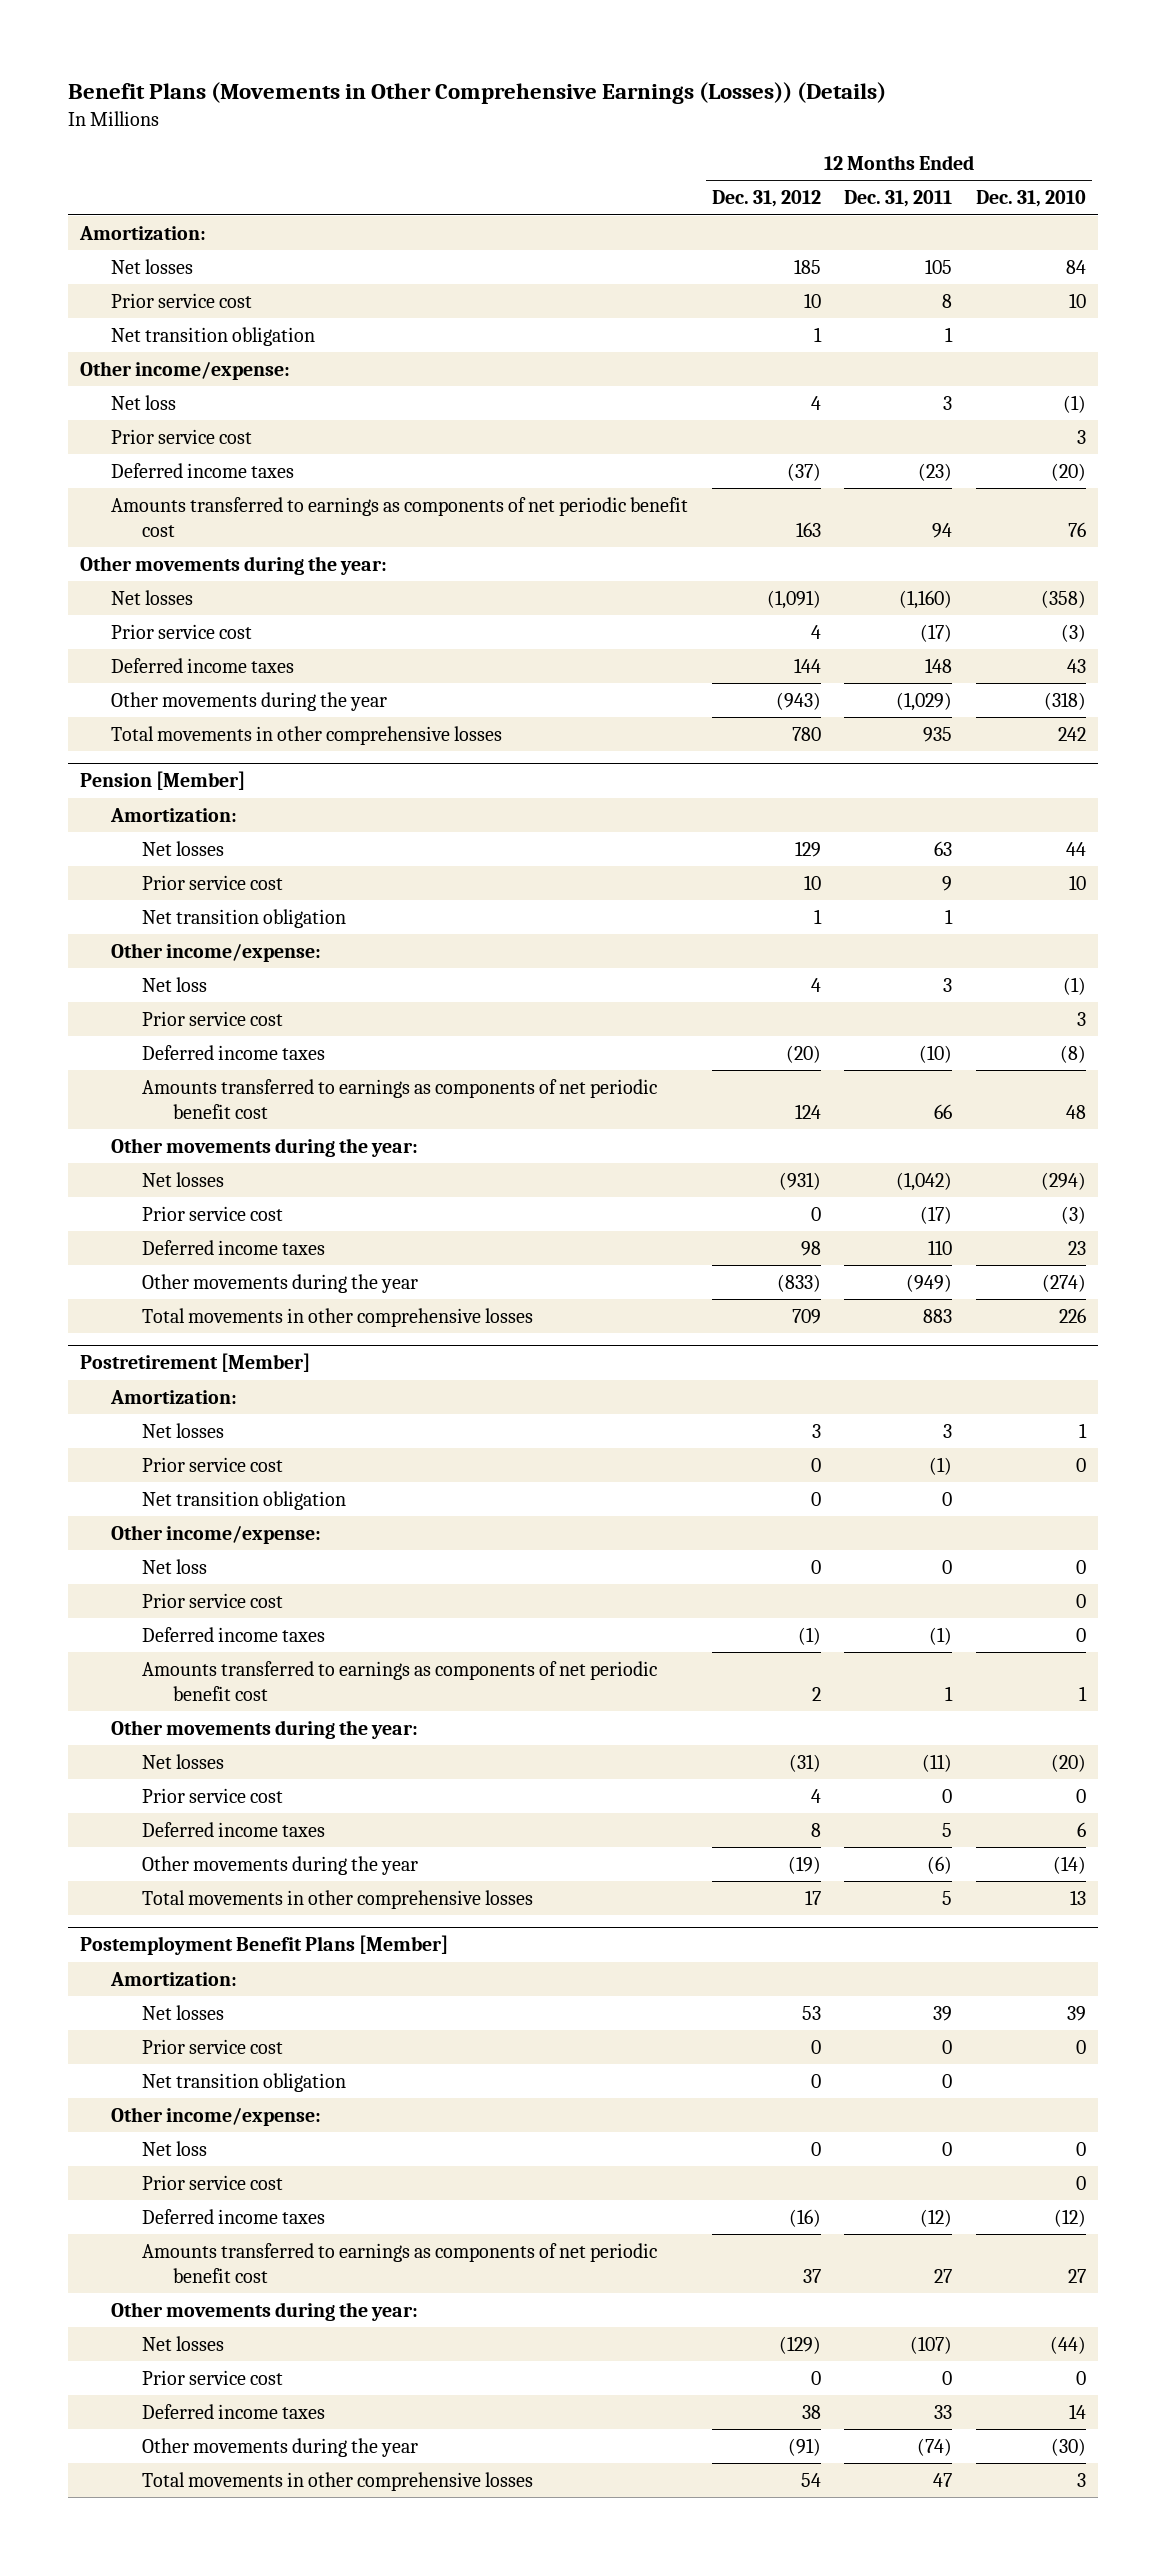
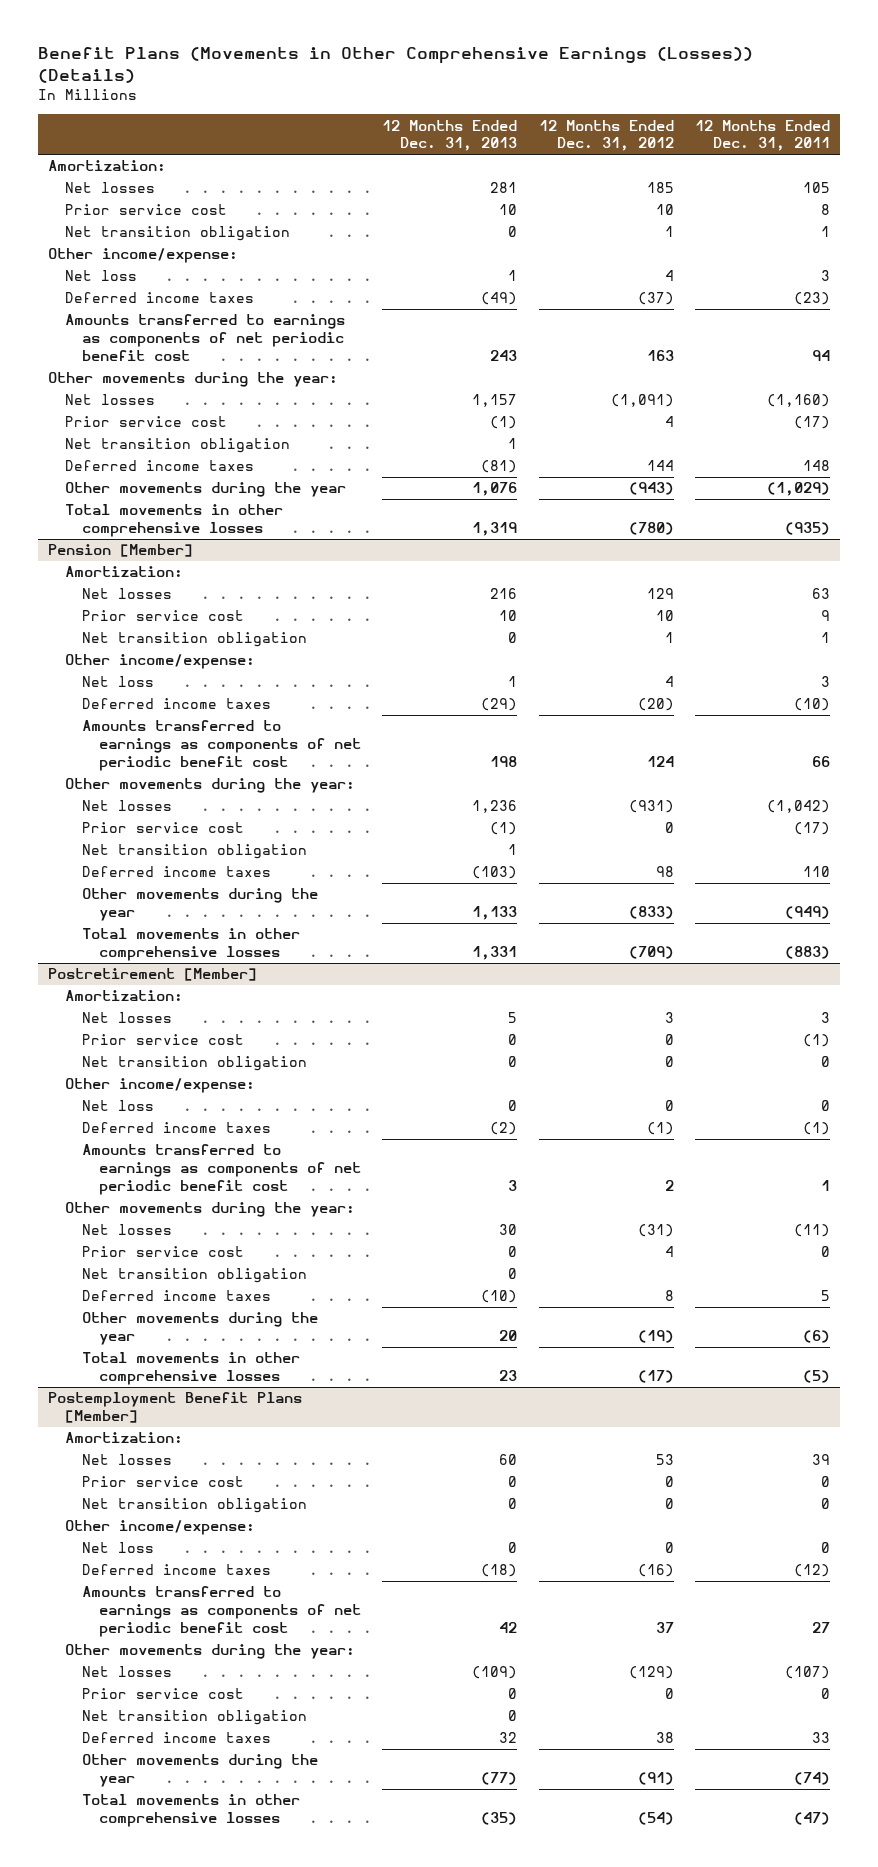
[976,190,1087,208] Dec. 31, 2010 -> none
none -> [382,119,518,152] 12 Months Ended Dec. 31, 2013
[110,428,252,444] Prior service cost -> none
none -> [65,438,291,454] Net transition obligation
[791,726,821,741] 780 -> [628,522,674,536] (780)
[923,726,953,742] 935 -> [784,522,830,536] (935)
[141,1010,283,1026] Prior service cost -> none
none -> [82,844,308,860] Net transition obligation
[791,1308,821,1324] 709 -> [628,946,674,960] (709)
[923,1308,953,1323] 883 -> [784,946,830,960] (883)
[141,1592,283,1608] Prior service cost -> none
none -> [82,1268,308,1284] Net transition obligation
[804,1889,821,1905] 17 -> [637,1370,674,1384] (17)
[942,1890,953,1905] 5 -> [802,1370,830,1384] (5)
[141,2174,283,2190] Prior service cost -> none
none -> [82,1710,308,1726] Net transition obligation
[800,2472,821,2487] 54 -> [637,1812,674,1826] (54)
[933,2472,953,2487] 47 -> [793,1812,830,1826] (47)

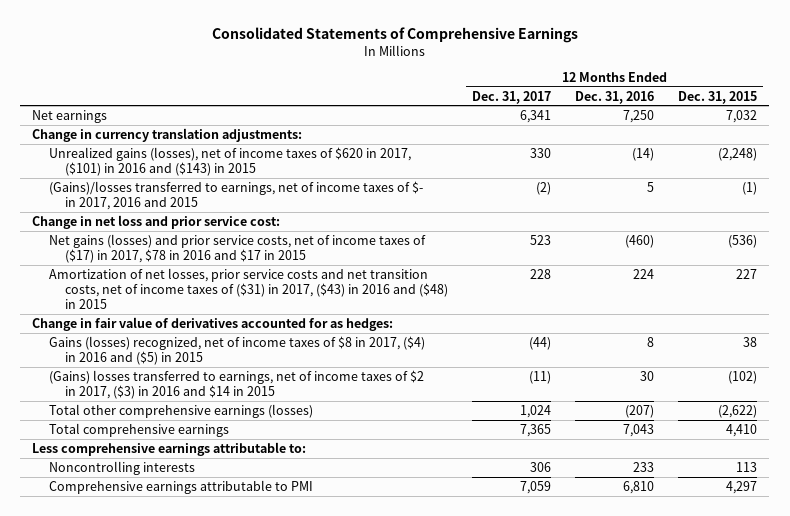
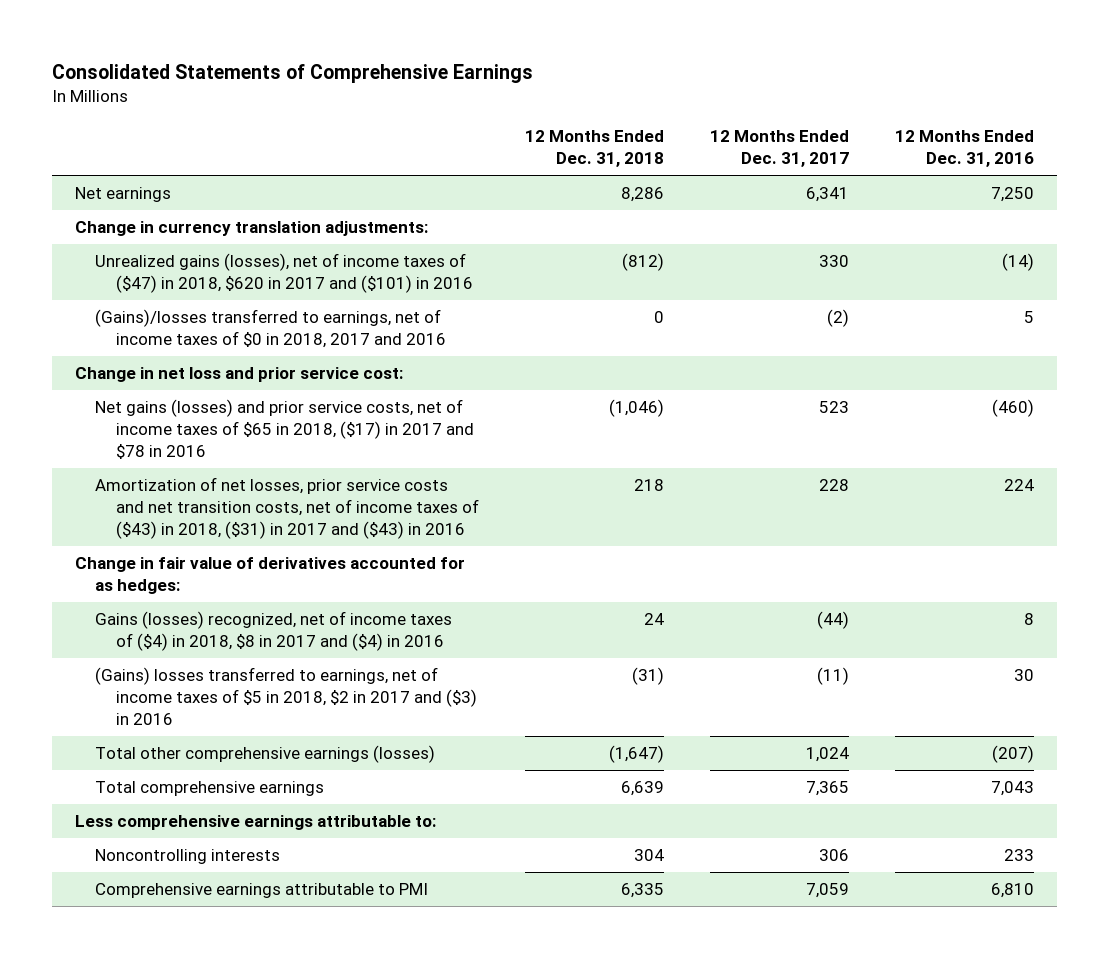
[678,90,758,104] Dec. 31, 2015 -> none
none -> [524,130,664,168] 12 Months Ended Dec. 31, 2018
[48,146,411,176] Unrealized gains (losses), net of income taxes of $620 in 2017, ($101) in 2016 and ($143) in 2015 -> [95,253,473,294] Unrealized gains (losses), net of income taxes of ($47) in 2018, $620 in 2017 and ($101) in 2016
[48,180,423,210] (Gains)/losses transferred to earnings, net of income taxes of $- in 2017, 2016 and 2015 -> [95,309,446,349] (Gains)/losses transferred to earnings, net of income taxes of $0 in 2018, 2017 and 2016
[48,233,426,263] Net gains (losses) and prior service costs, net of income taxes of ($17) in 2017, $78 in 2016 and $17 in 2015 -> [95,399,474,460] Net gains (losses) and prior service costs, net of income taxes of $65 in 2018, ($17) in 2017 and $78 in 2016
[48,267,449,309] Amortization of net losses, prior service costs and net transition costs, net of income taxes of ($31) in 2017, ($43) in 2016 and ($48) in 2015 -> [95,477,479,540] Amortization of net losses, prior service costs and net transition costs, net of income taxes of ($43) in 2018, ($31) in 2017 and ($43) in 2016
[48,335,425,365] Gains (losses) recognized, net of income taxes of $8 in 2017, ($4) in 2016 and ($5) in 2015 -> [95,611,453,652] Gains (losses) recognized, net of income taxes of ($4) in 2018, $8 in 2017 and ($4) in 2016
[48,369,424,399] (Gains) losses transferred to earnings, net of income taxes of $2 in 2017, ($3) in 2016 and $14 in 2015 -> [95,667,477,726] (Gains) losses transferred to earnings, net of income taxes of $5 in 2018, $2 in 2017 and ($3) in 2016

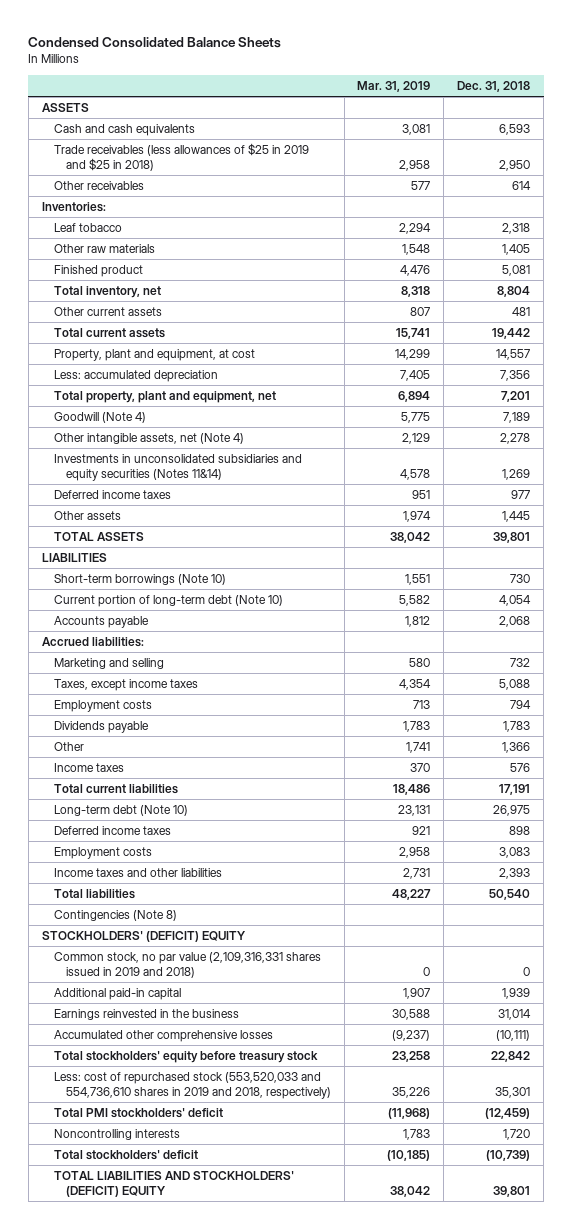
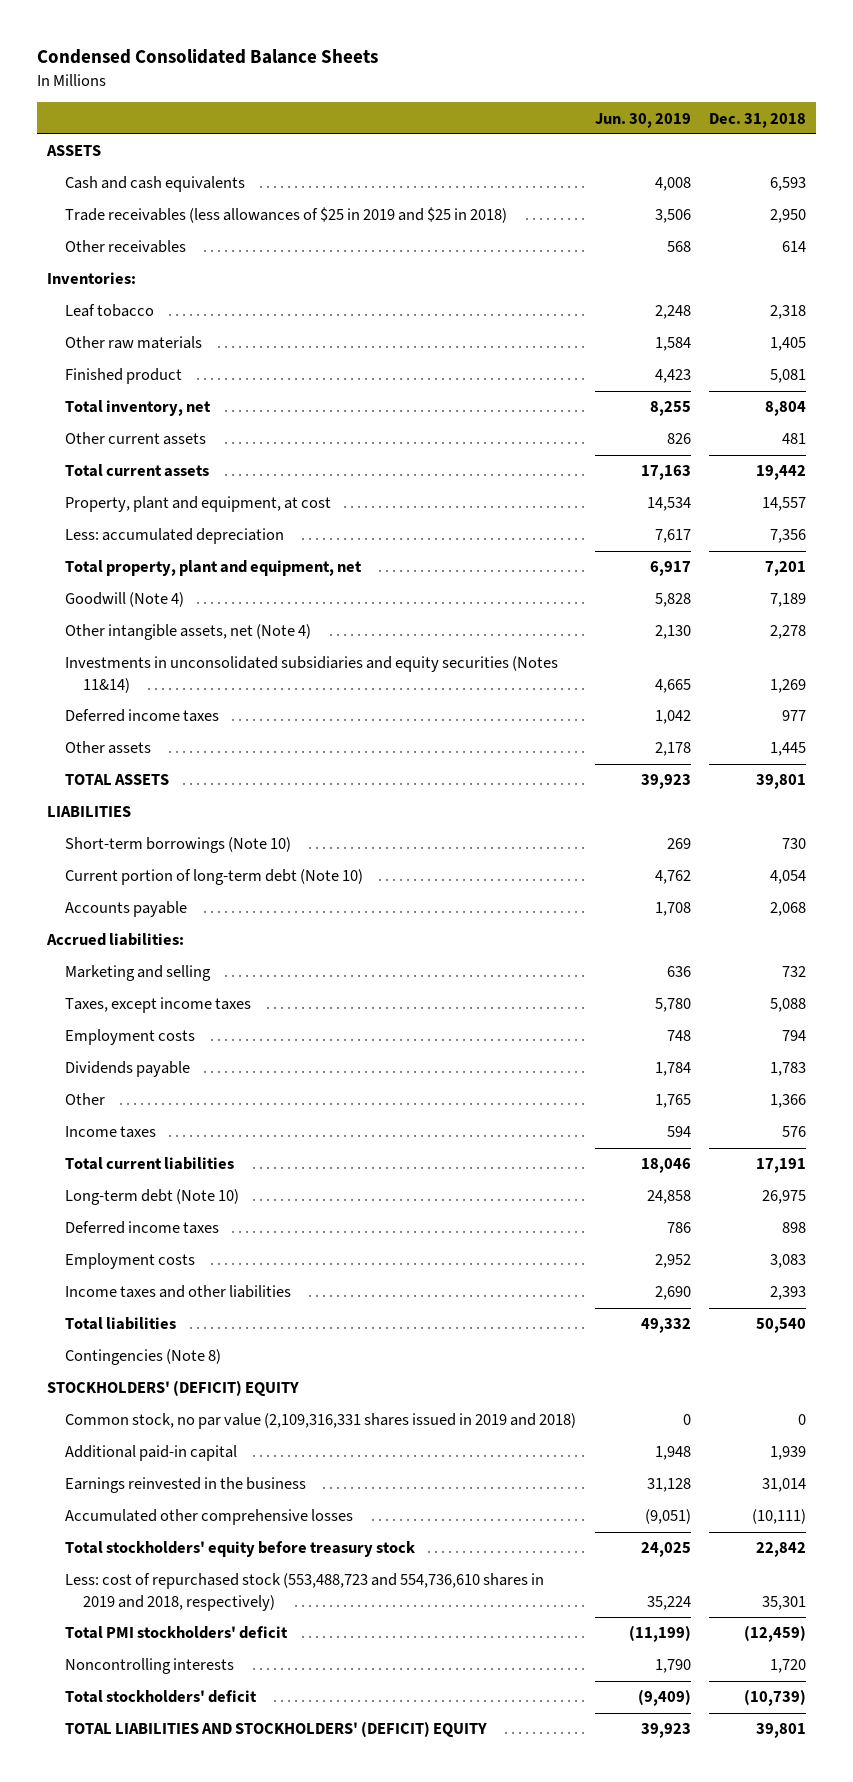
[357,80,431,92] Mar. 31, 2019 -> none
none -> [594,112,691,128] Jun. 30, 2019
[53,1071,331,1099] Less: cost of repurchased stock (553,520,033 and 554,736,610 shares in 2019 and 2018, respectively) -> [64,1573,544,1611] Less: cost of repurchased stock (553,488,723 and 554,736,610 shares in 2019 and 2018, respectively)

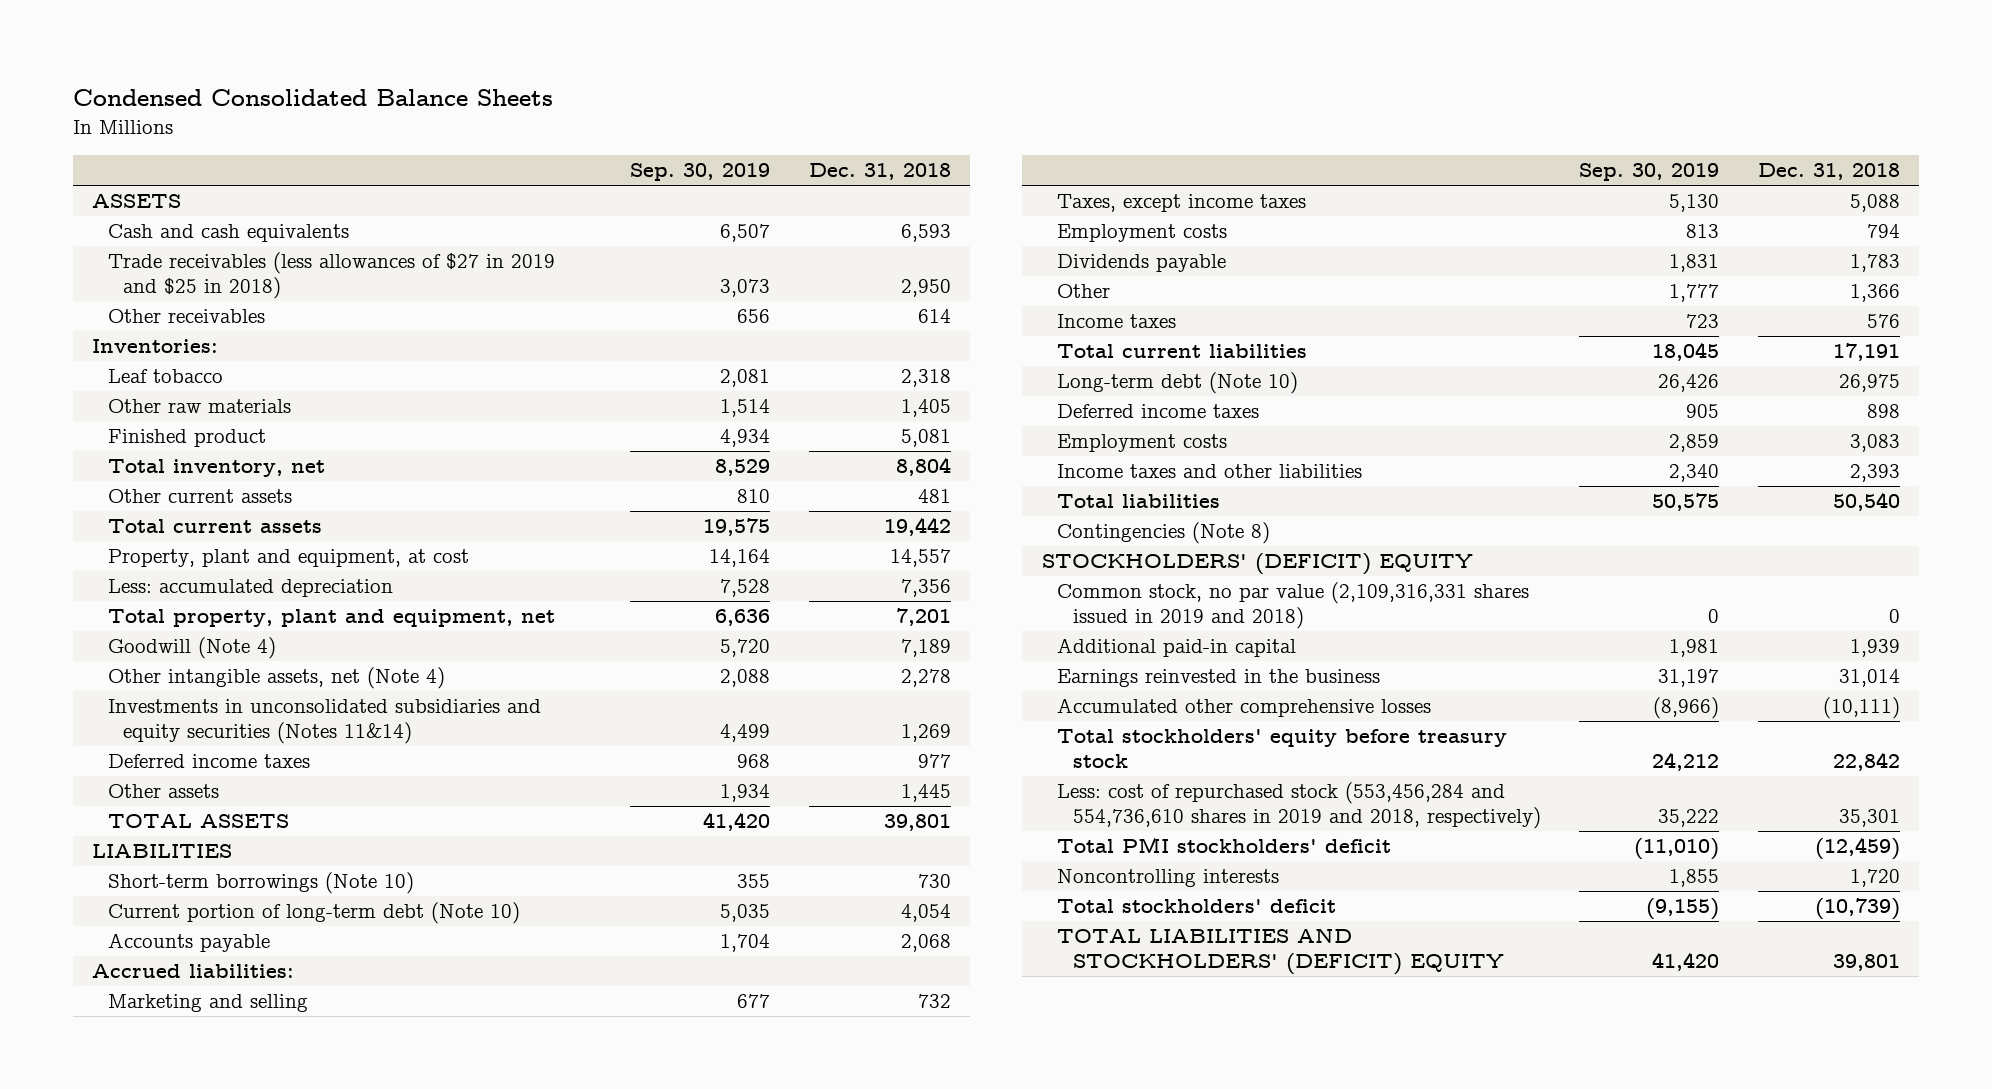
[594,112,691,128] Jun. 30, 2019 -> none
none -> [629,163,770,182] Sep. 30, 2019
[64,207,507,224] Trade receivables (less allowances of $25 in 2019 and $25 in 2018) -> [107,252,555,299] Trade receivables (less allowances of $27 in 2019 and $25 in 2018)
[64,1573,544,1611] Less: cost of repurchased stock (553,488,723 and 554,736,610 shares in 2019 and 2018, respectively) -> [1057,782,1541,829] Less: cost of repurchased stock (553,456,284 and 554,736,610 shares in 2019 and 2018, respectively)

